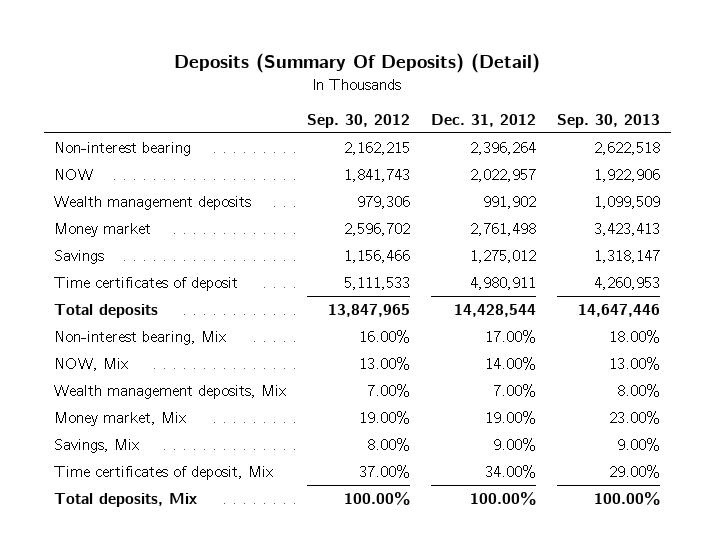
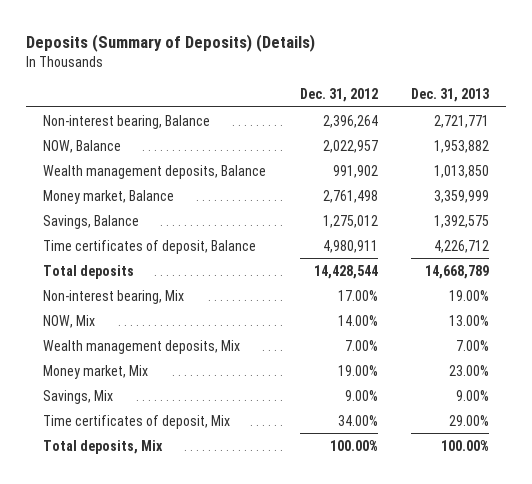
[174,53,541,74] Deposits (Summary Of Deposits) (Detail) -> [26,34,316,53] Deposits (Summary of Deposits) (Details)
[307,113,411,128] Sep. 30, 2012 -> none
[557,113,661,128] Sep. 30, 2013 -> none
none -> [411,88,490,103] Dec. 31, 2013
[54,142,192,157] Non-interest bearing -> [43,114,211,129] Non-interest bearing, Balance
[54,169,94,181] NOW -> [43,139,122,153] NOW, Balance
[54,196,252,211] Wealth management deposits -> [43,164,267,179] Wealth management deposits, Balance
[54,223,152,238] Money market -> [43,189,175,204] Money market, Balance
[54,250,105,265] Savings -> [43,214,140,229] Savings, Balance
[54,277,239,292] Time certificates of deposit -> [43,239,257,254] Time certificates of deposit, Balance

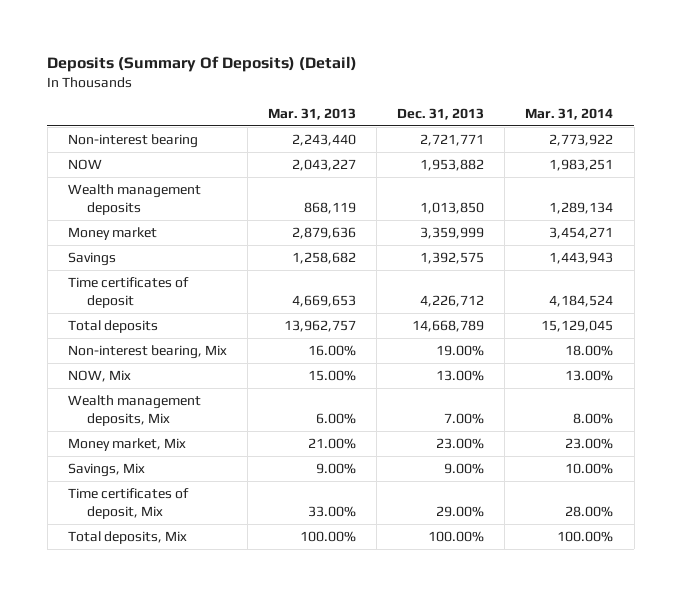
[26,34,316,53] Deposits (Summary of Deposits) (Details) -> [47,56,358,73] Deposits (Summary Of Deposits) (Detail)
[299,88,378,103] Dec. 31, 2012 -> none
none -> [267,107,356,120] Mar. 31, 2013
none -> [525,107,614,120] Mar. 31, 2014
[43,114,211,129] Non-interest bearing, Balance -> [67,134,198,149] Non-interest bearing
[43,139,122,153] NOW, Balance -> [67,159,102,171] NOW
[43,164,267,179] Wealth management deposits, Balance -> [67,184,201,215] Wealth management deposits
[43,189,175,204] Money market, Balance -> [67,227,157,241] Money market
[43,214,140,229] Savings, Balance -> [67,252,116,267] Savings
[43,239,257,254] Time certificates of deposit, Balance -> [67,277,189,308] Time certificates of deposit

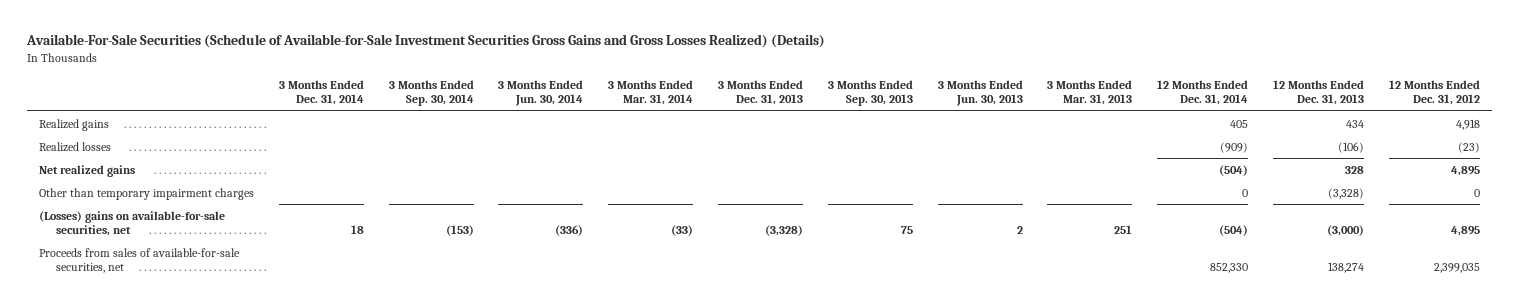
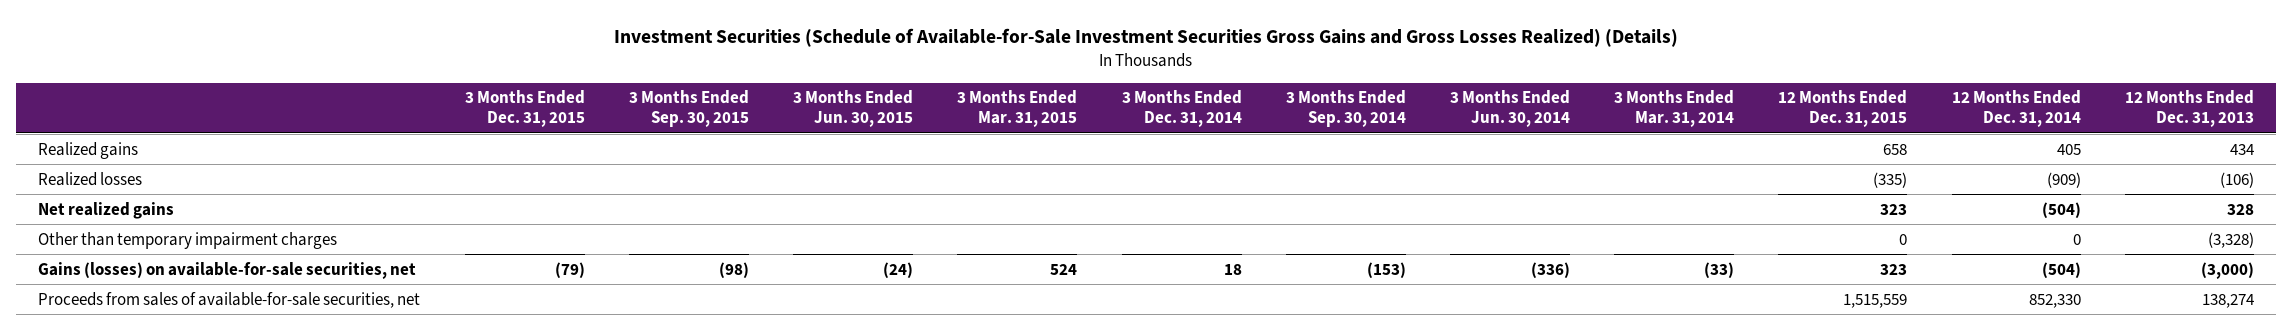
[25,34,825,49] Available-For-Sale Securities (Schedule of Available-for-Sale Investment Securities Gross Gains and Gross Losses Realized) (Details) -> [614,27,1679,47] Investment Securities (Schedule of Available-for-Sale Investment Securities Gross Gains and Gross Losses Realized) (Details)
[718,80,804,106] 3 Months Ended Dec. 31, 2013 -> none
[827,80,913,107] 3 Months Ended Sep. 30, 2013 -> none
[937,80,1023,107] 3 Months Ended Jun. 30, 2013 -> none
[1047,80,1133,106] 3 Months Ended Mar. 31, 2013 -> none
[1388,80,1480,106] 12 Months Ended Dec. 31, 2012 -> none
none -> [464,90,585,128] 3 Months Ended Dec. 31, 2015
none -> [628,90,749,128] 3 Months Ended Sep. 30, 2015
none -> [793,90,914,128] 3 Months Ended Jun. 30, 2015
none -> [957,90,1078,128] 3 Months Ended Mar. 31, 2015
none -> [1778,90,1908,128] 12 Months Ended Dec. 31, 2015
[39,210,226,236] (Losses) gains on available-for-sale securities, net -> [38,261,417,279] Gains (losses) on available-for-sale securities, net

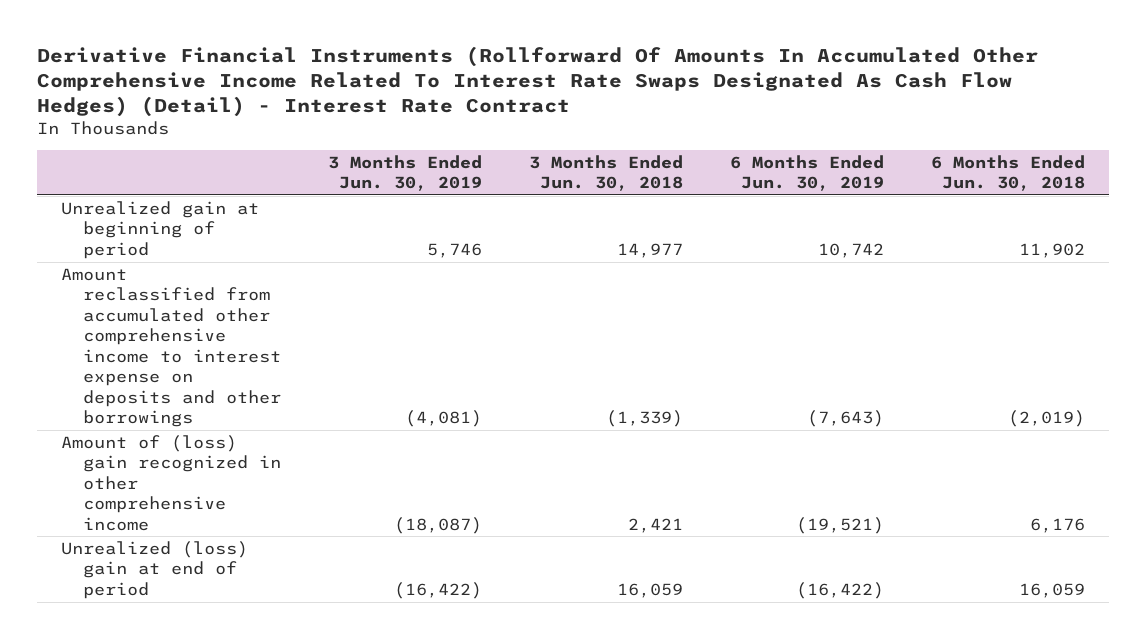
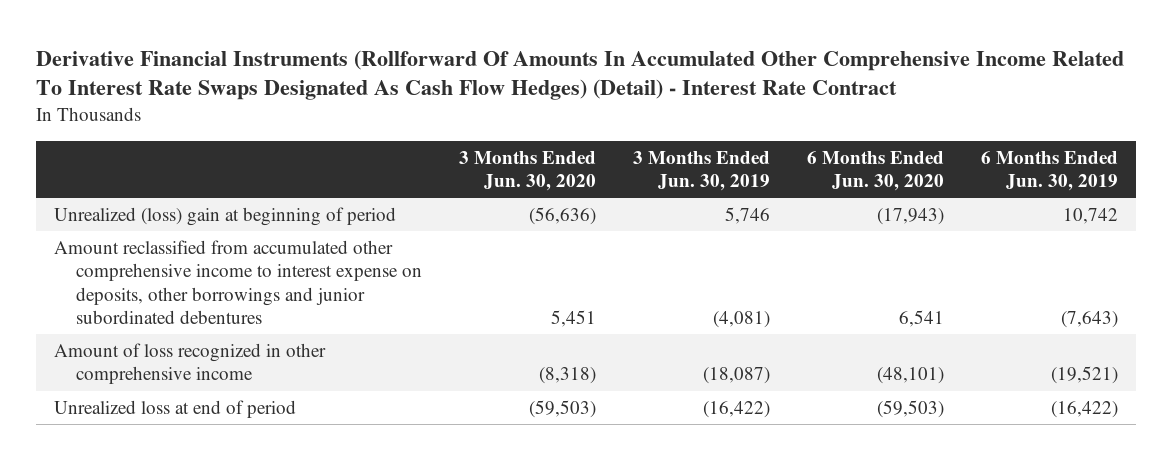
[529,154,684,192] 3 Months Ended Jun. 30, 2018 -> none
[931,154,1086,192] 6 Months Ended Jun. 30, 2018 -> none
none -> [459,150,597,191] 3 Months Ended Jun. 30, 2020
none -> [806,150,944,191] 6 Months Ended Jun. 30, 2020
[60,200,259,259] Unrealized gain at beginning of period -> [54,207,397,227] Unrealized (loss) gain at beginning of period
[60,267,282,428] Amount reclassified from accumulated other comprehensive income to interest expense on deposits and other borrowings -> [54,240,423,325] Amount reclassified from accumulated other comprehensive income to interest expense on deposits, other borrowings and junior subordinated debentures
[60,434,282,531] Amount of (loss) gain recognized in other comprehensive income -> [54,343,327,385] Amount of loss recognized in other comprehensive income
[60,540,248,599] Unrealized (loss) gain at end of period -> [54,400,297,419] Unrealized loss at end of period

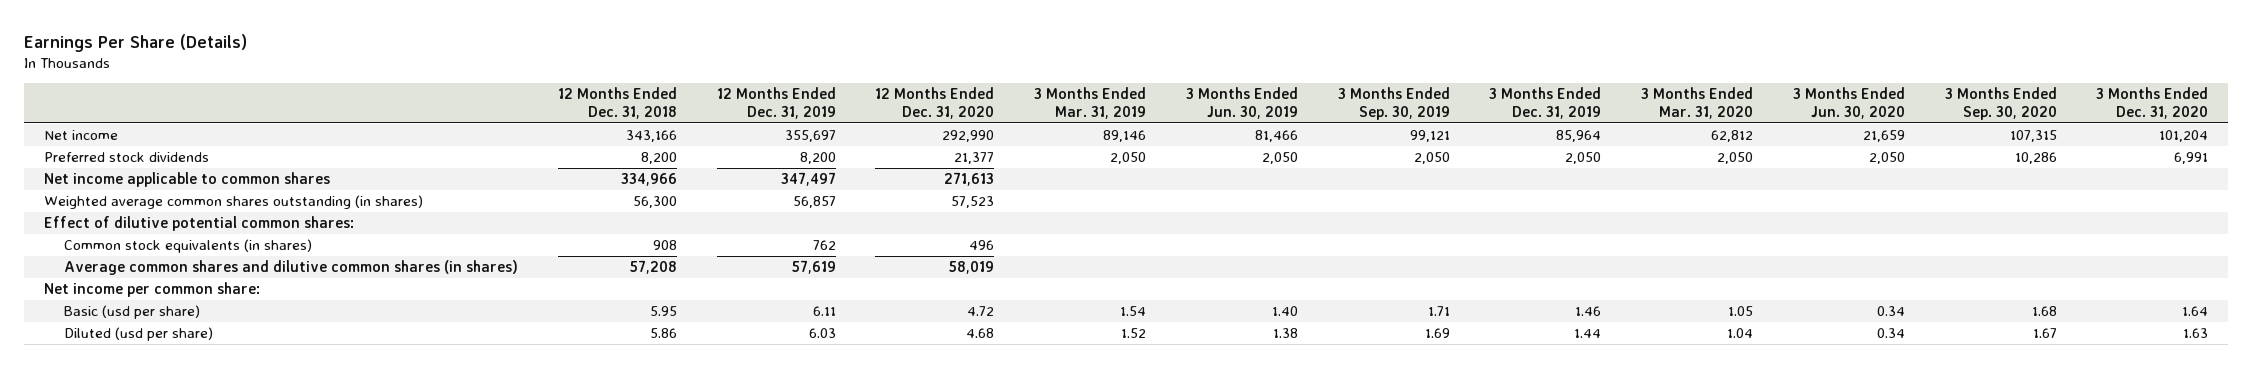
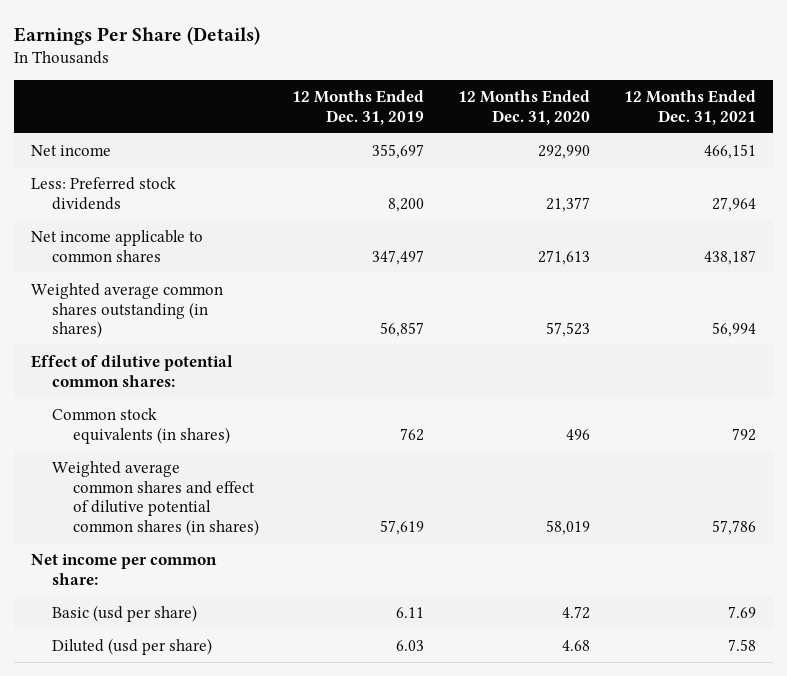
[558,87,678,120] 12 Months Ended Dec. 31, 2018 -> none
[1034,87,1147,120] 3 Months Ended Mar. 31, 2019 -> none
[1185,87,1298,120] 3 Months Ended Jun. 30, 2019 -> none
[1337,87,1450,121] 3 Months Ended Sep. 30, 2019 -> none
[1489,87,1602,120] 3 Months Ended Dec. 31, 2019 -> none
[1641,87,1754,120] 3 Months Ended Mar. 31, 2020 -> none
[1792,87,1905,120] 3 Months Ended Jun. 30, 2020 -> none
[1944,87,2057,121] 3 Months Ended Sep. 30, 2020 -> none
[2096,87,2209,120] 3 Months Ended Dec. 31, 2020 -> none
none -> [624,90,757,125] 12 Months Ended Dec. 31, 2021
[43,151,209,162] Preferred stock dividends -> [31,176,177,210] Less: Preferred stock dividends
[64,259,519,275] Average common shares and dilutive common shares (in shares) -> [51,460,259,537] Weighted average common shares and effect of dilutive potential common shares (in shares)

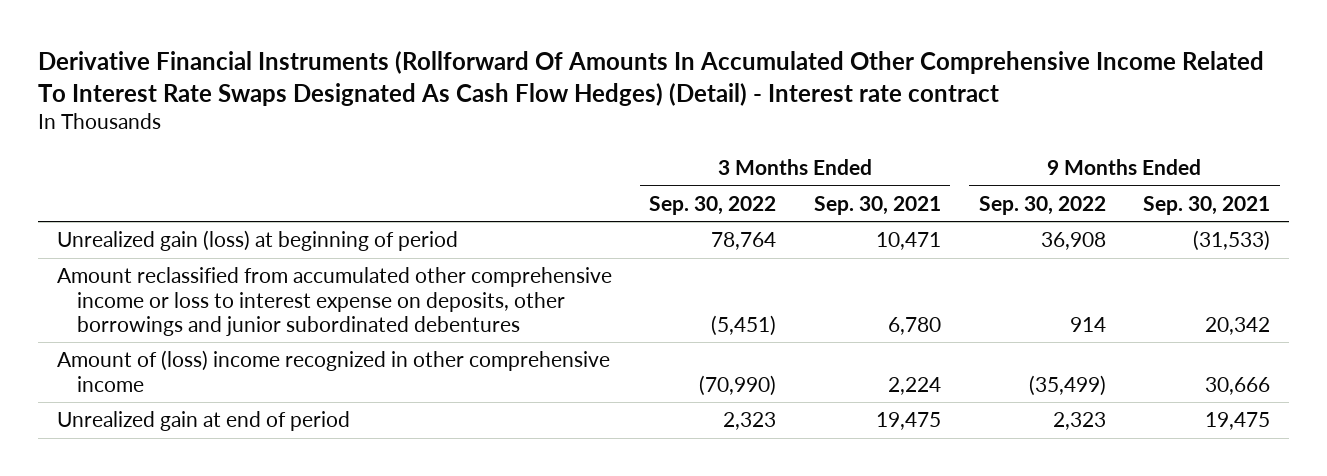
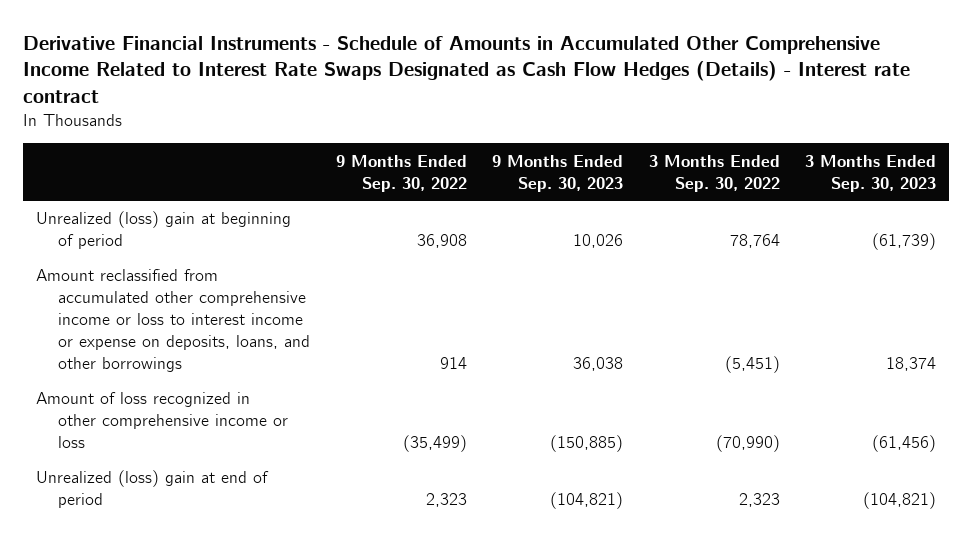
[38,50,1265,106] Derivative Financial Instruments (Rollforward Of Amounts In Accumulated Other Comprehensive Income Related To Interest Rate Swaps Designated As Cash Flow Hedges) (Detail) - Interest rate contract -> [22,35,910,103] Derivative Financial Instruments - Schedule of Amounts in Accumulated Other Comprehensive Income Related to Interest Rate Swaps Designated as Cash Flow Hedges (Details) - Interest rate contract
[814,195,942,215] Sep. 30, 2021 -> none
[1143,195,1271,215] Sep. 30, 2021 -> none
none -> [492,154,624,192] 9 Months Ended Sep. 30, 2023
none -> [805,154,937,192] 3 Months Ended Sep. 30, 2023
[56,230,458,252] Unrealized gain (loss) at beginning of period -> [35,211,291,250] Unrealized (loss) gain at beginning of period
[56,267,612,336] Amount reclassified from accumulated other comprehensive income or loss to interest expense on deposits, other borrowings and junior subordinated debentures -> [35,269,311,373] Amount reclassified from accumulated other comprehensive income or loss to interest income or expense on deposits, loans, and other borrowings
[56,350,610,392] Amount of (loss) income recognized in other comprehensive income -> [35,392,289,449] Amount of loss recognized in other comprehensive income or loss
[56,411,350,432] Unrealized gain at end of period -> [35,470,269,509] Unrealized (loss) gain at end of period

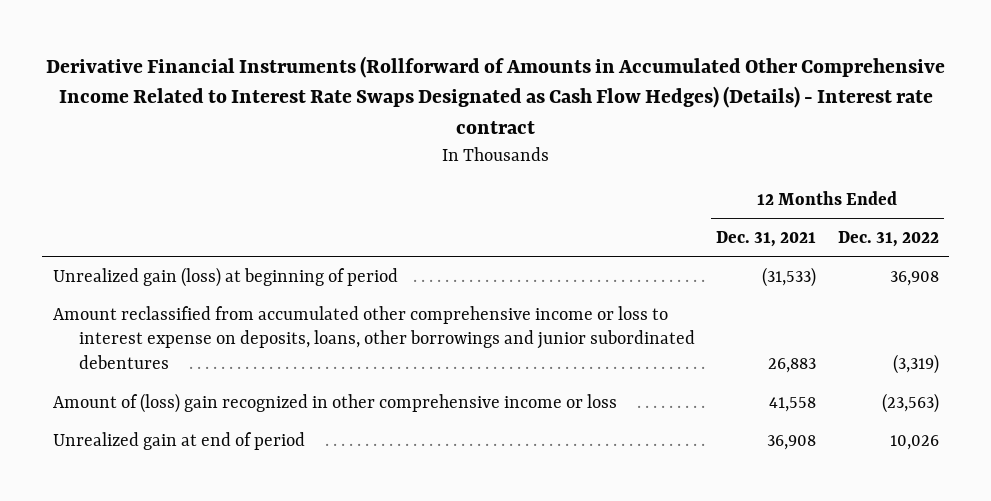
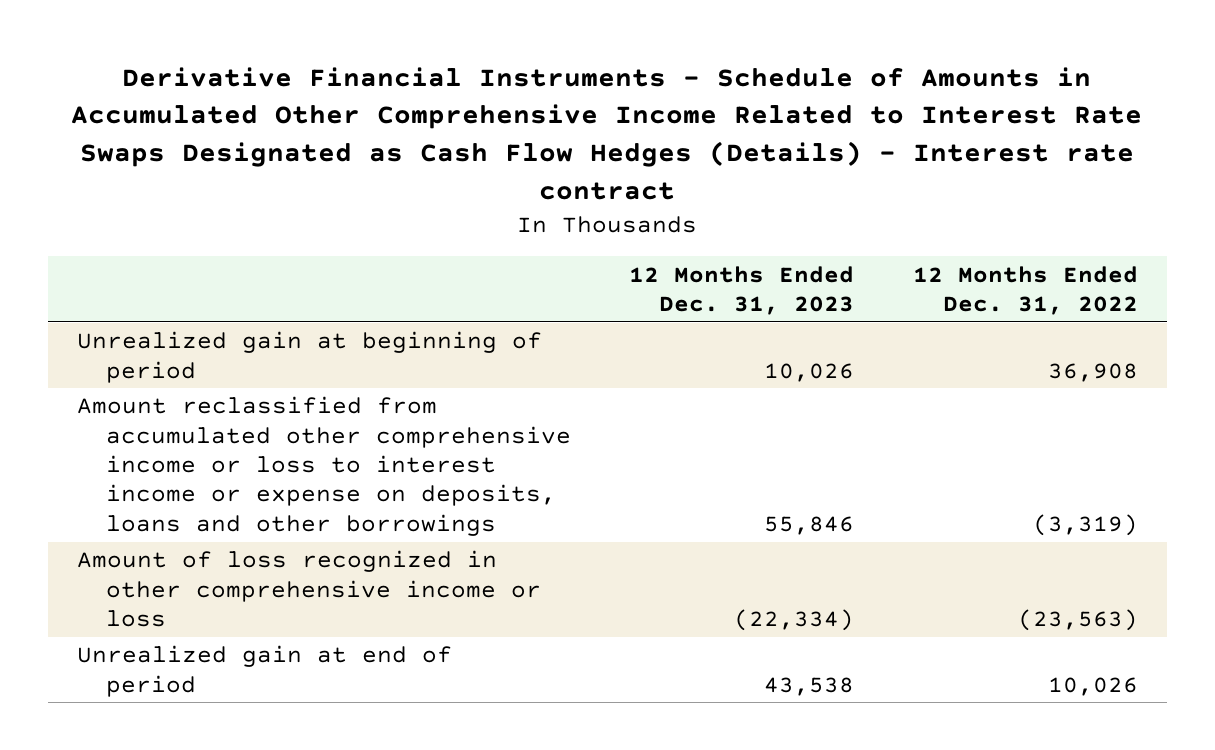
[45,55,945,135] Derivative Financial Instruments (Rollforward of Amounts in Accumulated Other Comprehensive Income Related to Interest Rate Swaps Designated as Cash Flow Hedges) (Details) - Interest rate contract -> [71,66,1143,201] Derivative Financial Instruments - Schedule of Amounts in Accumulated Other Comprehensive Income Related to Interest Rate Swaps Designated as Cash Flow Hedges (Details) - Interest rate contract
[716,230,817,247] Dec. 31, 2021 -> none
none -> [629,265,855,316] 12 Months Ended Dec. 31, 2023
[52,266,398,287] Unrealized gain (loss) at beginning of period -> [76,331,542,383] Unrealized gain at beginning of period
[52,305,695,370] Amount reclassified from accumulated other comprehensive income or loss to interest expense on deposits, loans, other borrowings and junior subordinated debentures -> [76,396,572,536] Amount reclassified from accumulated other comprehensive income or loss to interest income or expense on deposits, loans and other borrowings
[52,392,617,413] Amount of (loss) gain recognized in other comprehensive income or loss -> [76,550,542,628] Amount of loss recognized in other comprehensive income or loss

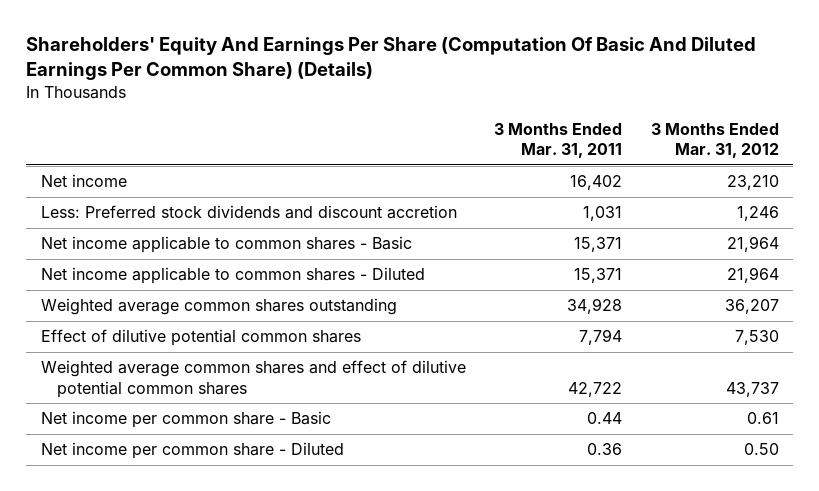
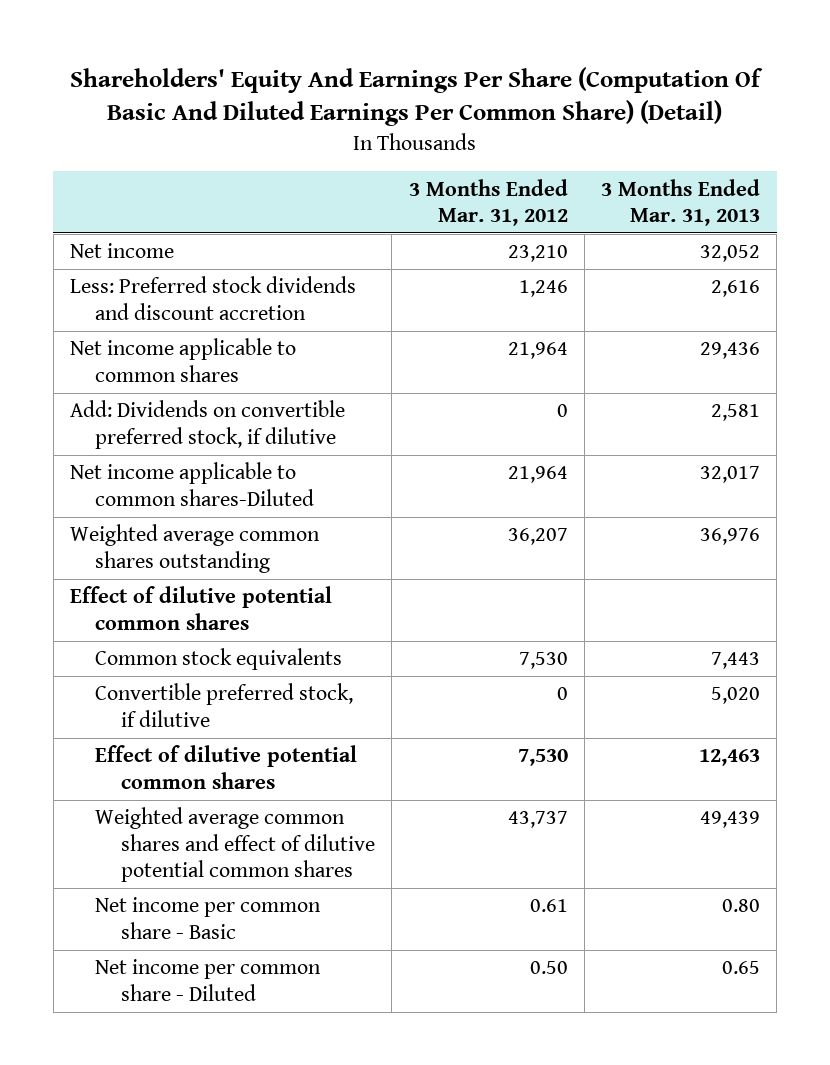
[26,37,757,81] Shareholders' Equity And Earnings Per Share (Computation Of Basic And Diluted Earnings Per Common Share) (Details) -> [69,66,763,127] Shareholders' Equity And Earnings Per Share (Computation Of Basic And Diluted Earnings Per Common Share) (Detail)
[494,122,623,159] 3 Months Ended Mar. 31, 2011 -> none
none -> [600,178,760,227] 3 Months Ended Mar. 31, 2013
[40,236,412,254] Net income applicable to common shares - Basic -> [69,338,296,382] Net income applicable to common shares
none -> [69,400,345,449] Add: Dividends on convertible preferred stock, if dilutive
[40,267,425,285] Net income applicable to common shares - Diluted -> [69,462,315,506] Net income applicable to common shares-Diluted
none -> [69,586,332,630] Effect of dilutive potential common shares
none -> [95,648,343,671] Common stock equivalents
none -> [95,683,354,727] Convertible preferred stock, if dilutive

